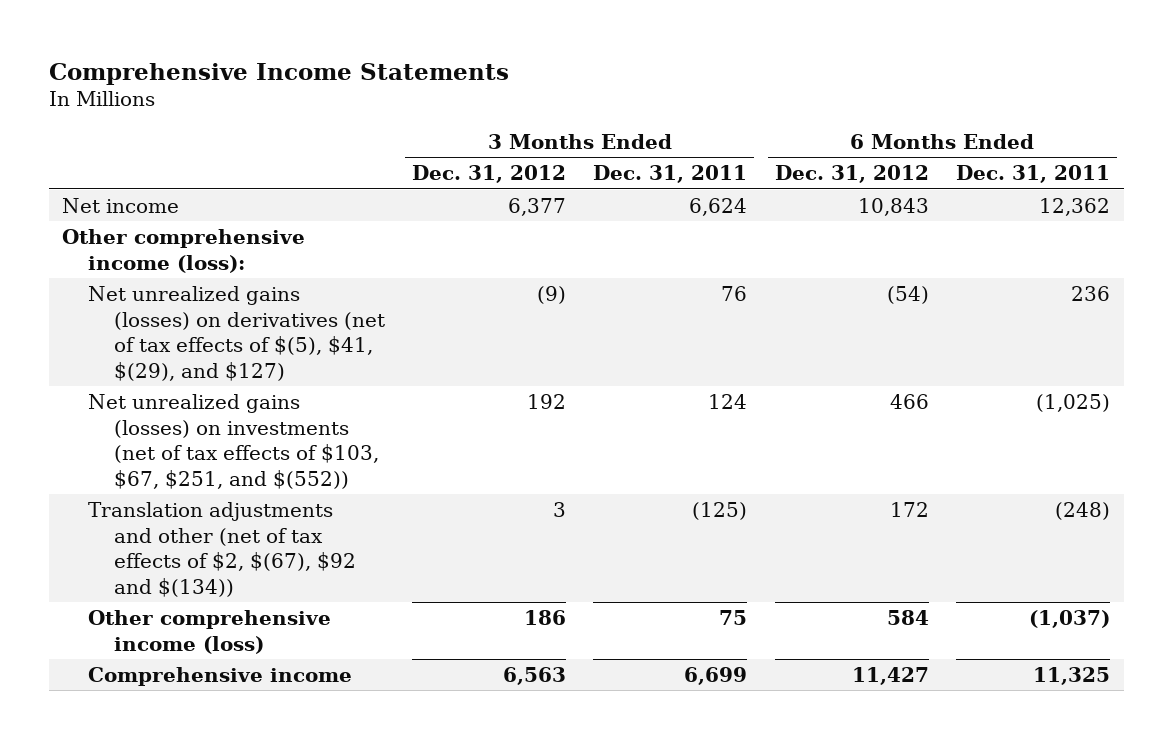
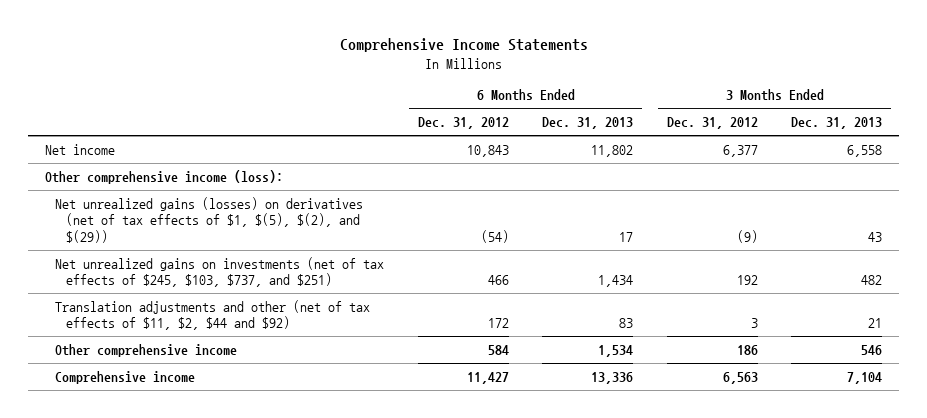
[593,165,748,184] Dec. 31, 2011 -> none
[956,165,1111,184] Dec. 31, 2011 -> none
none -> [542,117,634,130] Dec. 31, 2013
none -> [791,117,883,130] Dec. 31, 2013
[87,285,385,382] Net unrealized gains (losses) on derivatives (net of tax effects of $(5), $41, $(29), and $127) -> [55,196,364,243] Net unrealized gains (losses) on derivatives (net of tax effects of $1, $(5), $(2), and $(29))
[87,393,379,490] Net unrealized gains (losses) on investments (net of tax effects of $103, $67, $251, and $(552)) -> [55,256,385,288] Net unrealized gains on investments (net of tax effects of $245, $103, $737, and $251)
[87,501,356,598] Translation adjustments and other (net of tax effects of $2, $(67), $92 and $(134)) -> [55,299,371,331] Translation adjustments and other (net of tax effects of $11, $2, $44 and $92)
[87,609,331,654] Other comprehensive income (loss) -> [55,343,238,357] Other comprehensive income

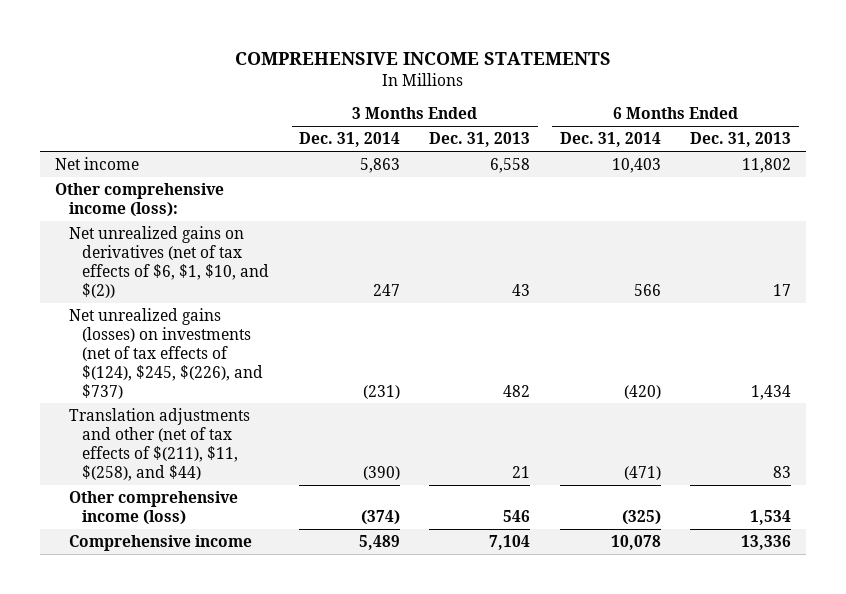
[339,38,588,53] Comprehensive Income Statements -> [235,51,612,65] COMPREHENSIVE INCOME STATEMENTS
[417,117,509,130] Dec. 31, 2012 -> none
[666,117,758,130] Dec. 31, 2012 -> none
none -> [298,132,400,148] Dec. 31, 2014
none -> [559,132,661,148] Dec. 31, 2014
[55,196,364,243] Net unrealized gains (losses) on derivatives (net of tax effects of $1, $(5), $(2), and $(29)) -> [68,226,270,298] Net unrealized gains on derivatives (net of tax effects of $6, $1, $10, and $(2))
[55,256,385,288] Net unrealized gains on investments (net of tax effects of $245, $103, $737, and $251) -> [68,308,264,399] Net unrealized gains (losses) on investments (net of tax effects of $(124), $245, $(226), and $737)
[55,299,371,331] Translation adjustments and other (net of tax effects of $11, $2, $44 and $92) -> [68,408,250,481] Translation adjustments and other (net of tax effects of $(211), $11, $(258), and $44)
[55,343,238,357] Other comprehensive income -> [68,491,238,525] Other comprehensive income (loss)

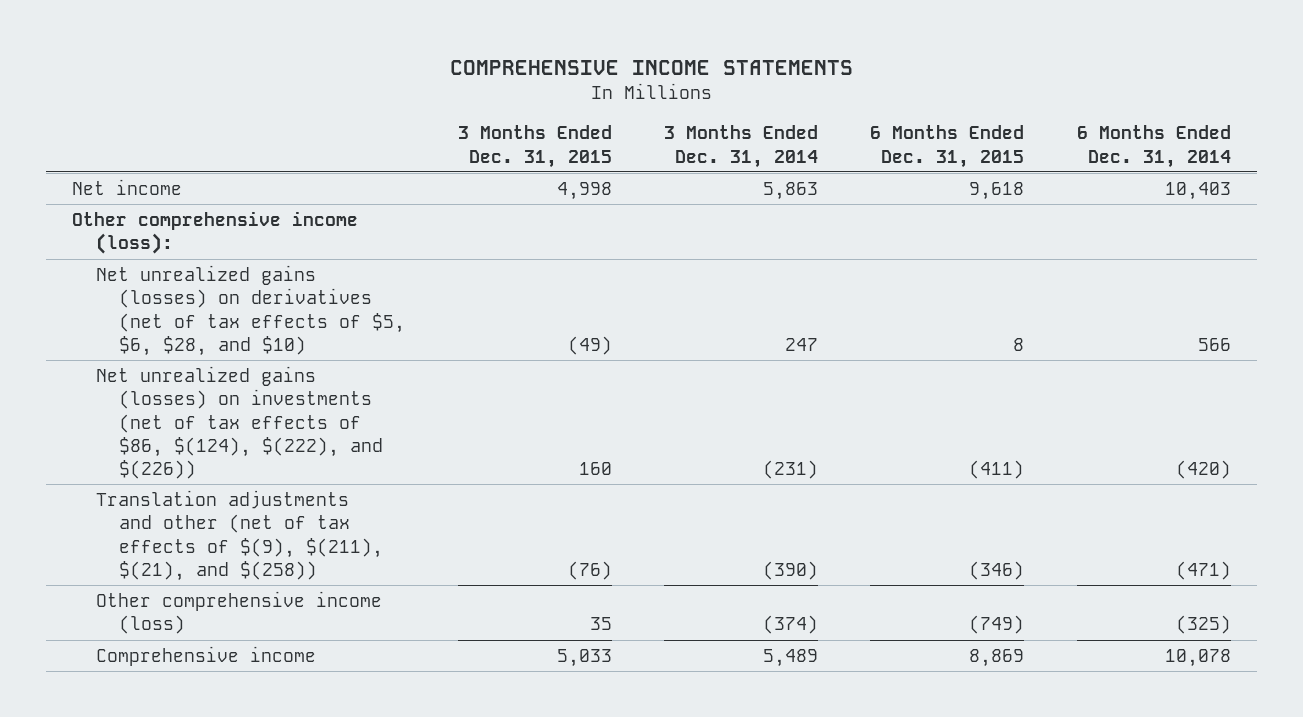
[429,132,531,148] Dec. 31, 2013 -> none
[690,132,792,148] Dec. 31, 2013 -> none
none -> [457,125,612,168] 3 Months Ended Dec. 31, 2015
none -> [870,125,1025,168] 6 Months Ended Dec. 31, 2015
[68,226,270,298] Net unrealized gains on derivatives (net of tax effects of $6, $1, $10, and $(2)) -> [95,264,406,356] Net unrealized gains (losses) on derivatives (net of tax effects of $5, $6, $28, and $10)
[68,308,264,399] Net unrealized gains (losses) on investments (net of tax effects of $(124), $245, $(226), and $737) -> [95,365,384,480] Net unrealized gains (losses) on investments (net of tax effects of $86, $(124), $(222), and $(226))
[68,408,250,481] Translation adjustments and other (net of tax effects of $(211), $11, $(258), and $44) -> [95,489,384,581] Translation adjustments and other (net of tax effects of $(9), $(211), $(21), and $(258))

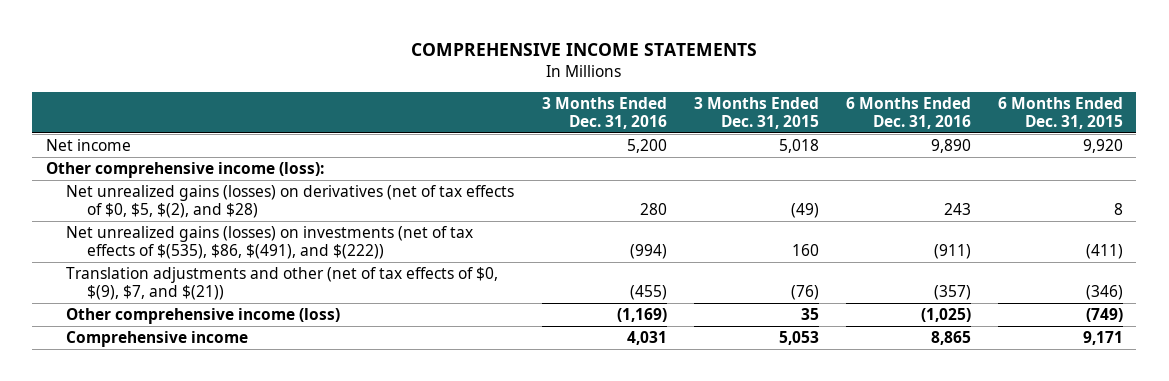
[663,125,818,168] 3 Months Ended Dec. 31, 2014 -> none
[1076,125,1231,168] 6 Months Ended Dec. 31, 2014 -> none
none -> [541,96,667,129] 3 Months Ended Dec. 31, 2016
none -> [845,96,971,129] 6 Months Ended Dec. 31, 2016
[556,181,612,200] 4,998 -> [778,138,819,153] 5,018
[969,181,1025,200] 9,618 -> [1082,138,1123,153] 9,920
[95,264,406,356] Net unrealized gains (losses) on derivatives (net of tax effects of $5, $6, $28, and $10) -> [66,184,515,218] Net unrealized gains (losses) on derivatives (net of tax effects of $0, $5, $(2), and $28)
[95,365,384,480] Net unrealized gains (losses) on investments (net of tax effects of $86, $(124), $(222), and $(226)) -> [66,225,474,259] Net unrealized gains (losses) on investments (net of tax effects of $(535), $86, $(491), and $(222))
[95,489,384,581] Translation adjustments and other (net of tax effects of $(9), $(211), $(21), and $(258)) -> [66,266,499,300] Translation adjustments and other (net of tax effects of $0, $(9), $7, and $(21))
[556,648,612,667] 5,033 -> [778,330,819,345] 5,053
[969,648,1025,667] 8,869 -> [1082,330,1123,345] 9,171

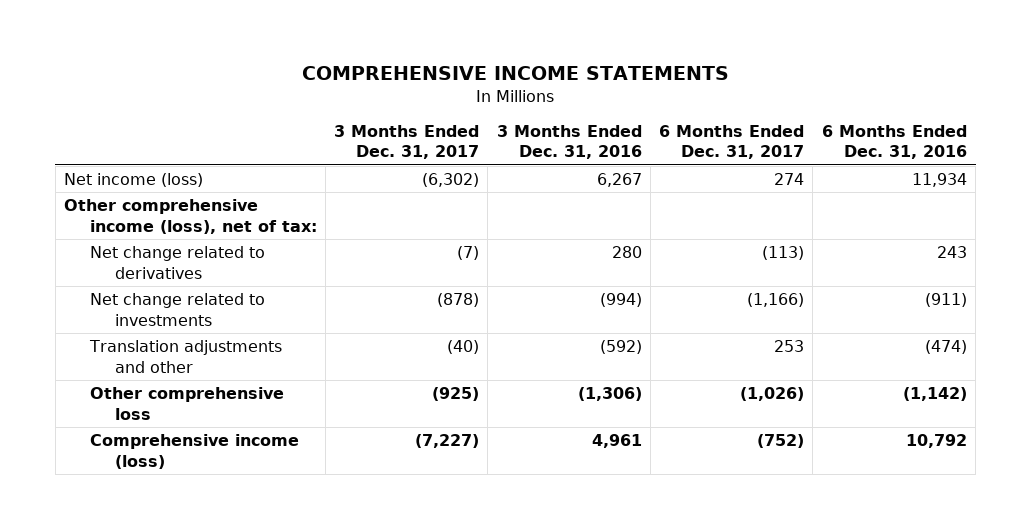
[693,96,819,129] 3 Months Ended Dec. 31, 2015 -> none
[997,96,1123,129] 6 Months Ended Dec. 31, 2015 -> none
none -> [334,124,480,160] 3 Months Ended Dec. 31, 2017
none -> [659,124,805,160] 6 Months Ended Dec. 31, 2017
[46,138,132,151] Net income -> [64,173,204,188] Net income (loss)
[626,138,667,153] 5,200 -> [596,173,642,188] 6,267
[930,138,971,153] 9,890 -> [911,173,967,188] 11,934
[46,161,325,178] Other comprehensive income (loss): -> [64,199,317,234] Other comprehensive income (loss), net of tax:
[66,184,515,218] Net unrealized gains (losses) on derivatives (net of tax effects of $0, $5, $(2), and $28) -> [89,246,265,279] Net change related to derivatives
[66,225,474,259] Net unrealized gains (losses) on investments (net of tax effects of $(535), $86, $(491), and $(222)) -> [89,293,265,326] Net change related to investments
[66,266,499,300] Translation adjustments and other (net of tax effects of $0, $(9), $7, and $(21)) -> [88,340,282,373] Translation adjustments and other
[629,284,667,300] (455) -> [599,340,642,355] (592)
[933,284,971,300] (357) -> [924,340,967,355] (474)
[66,307,341,324] Other comprehensive income (loss) -> [89,387,284,420] Other comprehensive loss
[616,307,667,322] (1,169) -> [577,387,642,402] (1,306)
[920,307,971,322] (1,025) -> [902,387,967,402] (1,142)
[66,330,249,347] Comprehensive income -> [89,434,299,469] Comprehensive income (loss)
[626,330,667,345] 4,031 -> [591,434,642,449] 4,961
[930,330,971,345] 8,865 -> [905,434,967,449] 10,792

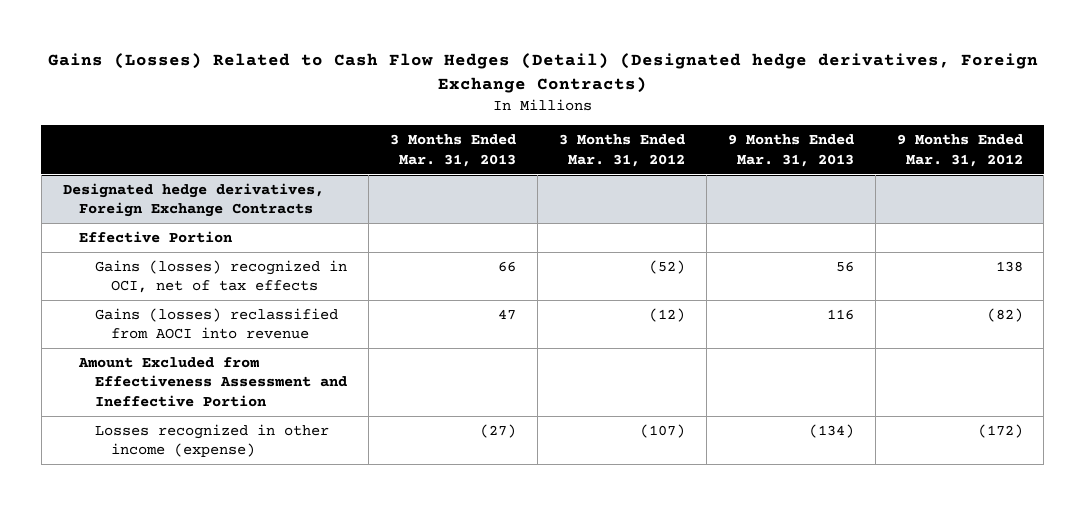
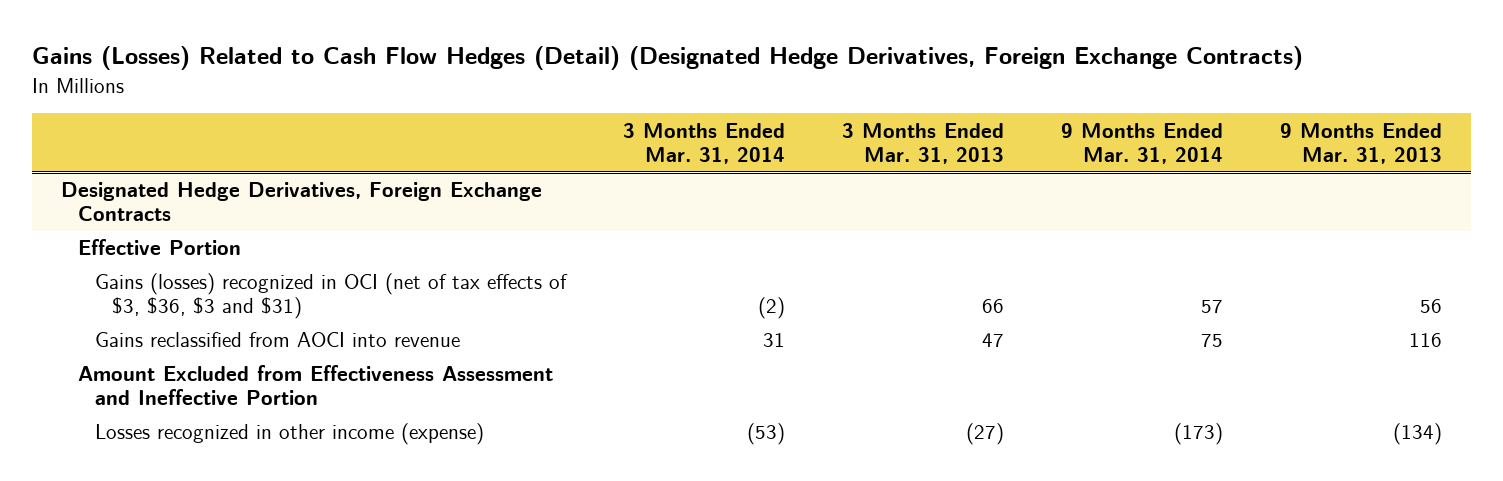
[47,53,1038,94] Gains (Losses) Related to Cash Flow Hedges (Detail) (Designated hedge derivatives, Foreign Exchange Contracts) -> [32,46,1304,71] Gains (Losses) Related to Cash Flow Hedges (Detail) (Designated Hedge Derivatives, Foreign Exchange Contracts)
[558,134,685,167] 3 Months Ended Mar. 31, 2012 -> none
[896,134,1023,167] 9 Months Ended Mar. 31, 2012 -> none
none -> [623,122,786,164] 3 Months Ended Mar. 31, 2014
none -> [1061,122,1224,164] 9 Months Ended Mar. 31, 2014
[62,182,324,218] Designated hedge derivatives, Foreign Exchange Contracts -> [60,182,542,222] Designated Hedge Derivatives, Foreign Exchange Contracts
[95,259,348,294] Gains (losses) recognized in OCI, net of tax effects -> [94,273,568,320] Gains (losses) recognized in OCI (net of tax effects of $3, $36, $3 and $31)
[95,307,339,340] Gains (losses) reclassified from AOCI into revenue -> [94,332,460,348] Gains reclassified from AOCI into revenue

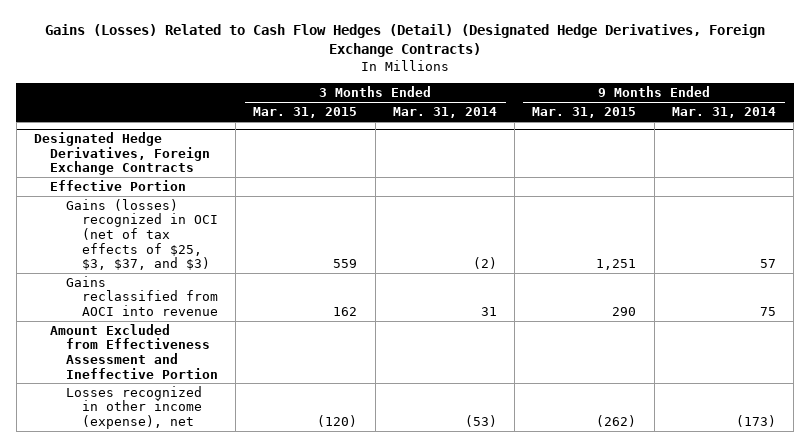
[842,122,1005,164] 3 Months Ended Mar. 31, 2013 -> none
[1280,122,1443,164] 9 Months Ended Mar. 31, 2013 -> none
none -> [253,107,358,119] Mar. 31, 2015
none -> [532,107,637,119] Mar. 31, 2015
[94,273,568,320] Gains (losses) recognized in OCI (net of tax effects of $3, $36, $3 and $31) -> [65,198,218,271] Gains (losses) recognized in OCI (net of tax effects of $25, $3, $37, and $3)
[94,423,484,446] Losses recognized in other income (expense) -> [65,385,202,429] Losses recognized in other income (expense), net

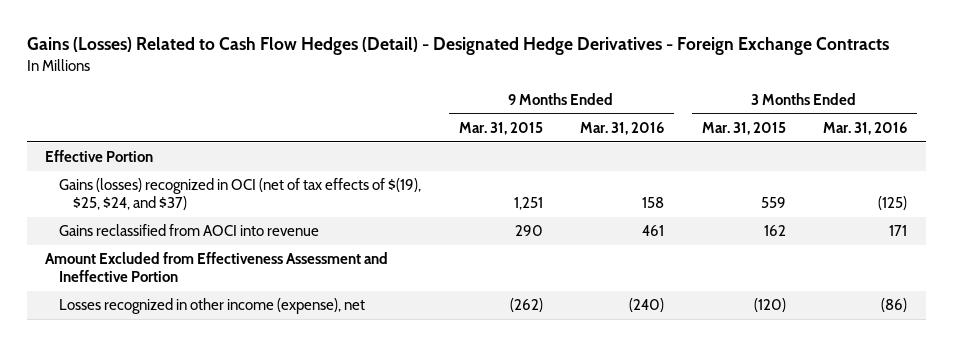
[44,24,765,58] Gains (Losses) Related to Cash Flow Hedges (Detail) (Designated Hedge Derivatives, Foreign Exchange Contracts) -> [26,37,889,56] Gains (Losses) Related to Cash Flow Hedges (Detail) - Designated Hedge Derivatives - Foreign Exchange Contracts
[392,107,497,119] Mar. 31, 2014 -> none
[671,107,776,119] Mar. 31, 2014 -> none
none -> [580,122,665,136] Mar. 31, 2016
none -> [823,122,908,136] Mar. 31, 2016
[33,132,210,176] Designated Hedge Derivatives, Foreign Exchange Contracts -> none
[65,198,218,271] Gains (losses) recognized in OCI (net of tax effects of $25, $3, $37, and $3) -> [59,178,422,210] Gains (losses) recognized in OCI (net of tax effects of $(19), $25, $24, and $37)

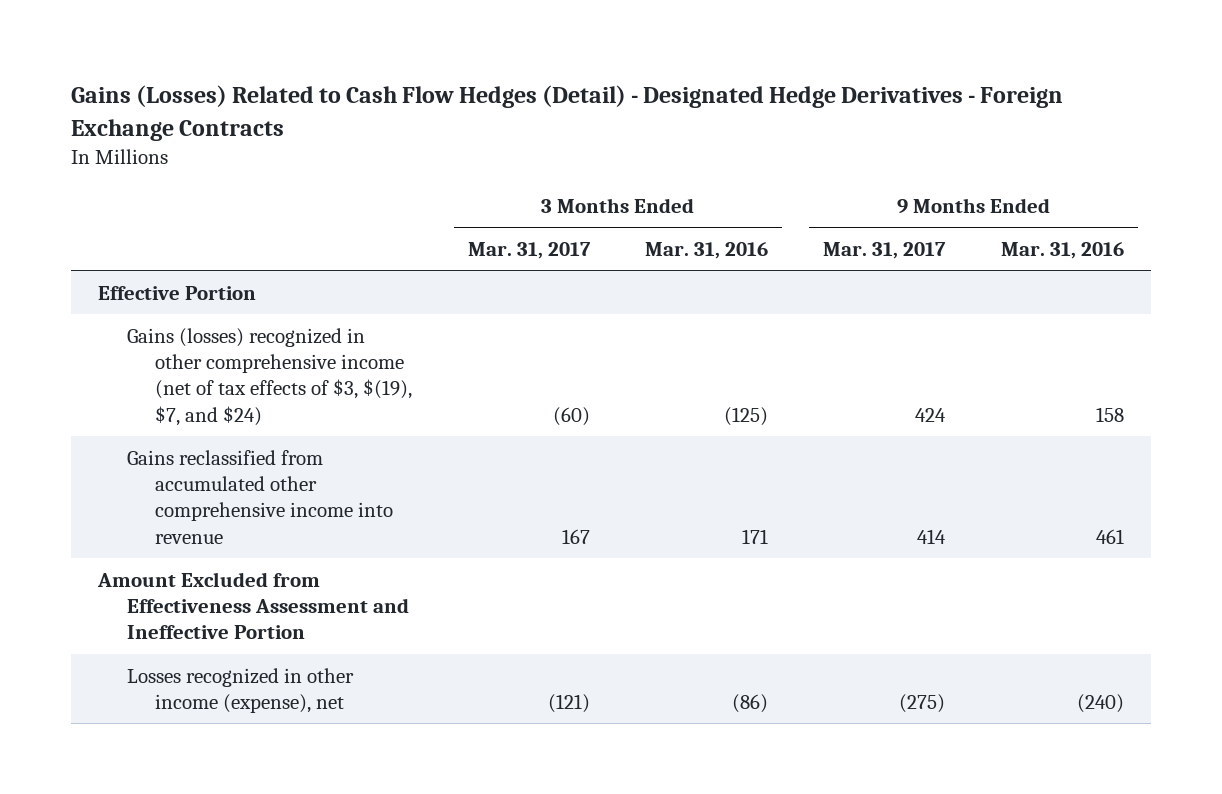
[458,122,543,136] Mar. 31, 2015 -> none
[701,122,786,136] Mar. 31, 2015 -> none
none -> [467,242,591,260] Mar. 31, 2017
none -> [823,242,947,260] Mar. 31, 2017
[59,178,422,210] Gains (losses) recognized in OCI (net of tax effects of $(19), $25, $24, and $37) -> [126,327,413,426] Gains (losses) recognized in other comprehensive income (net of tax effects of $3, $(19), $7, and $24)
[59,224,320,237] Gains reclassified from AOCI into revenue -> [126,449,394,544] Gains reclassified from accumulated other comprehensive income into revenue

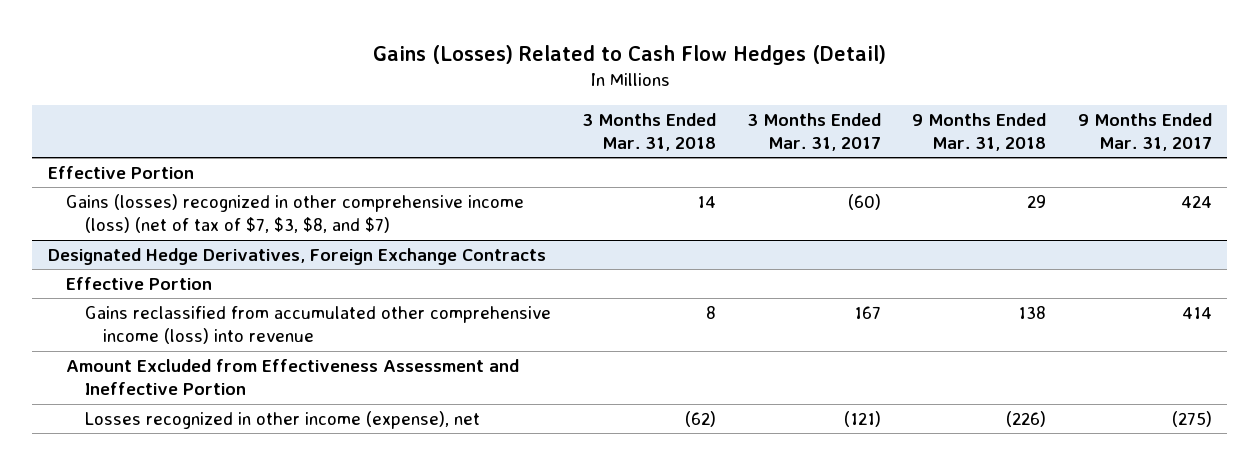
[70,85,1063,141] Gains (Losses) Related to Cash Flow Hedges (Detail) - Designated Hedge Derivatives - Foreign Exchange Contracts -> [372,45,886,66] Gains (Losses) Related to Cash Flow Hedges (Detail)
[644,242,768,260] Mar. 31, 2016 -> none
[1000,242,1124,260] Mar. 31, 2016 -> none
none -> [581,112,716,151] 3 Months Ended Mar. 31, 2018
none -> [912,112,1047,151] 9 Months Ended Mar. 31, 2018
[126,327,413,426] Gains (losses) recognized in other comprehensive income (net of tax effects of $3, $(19), $7, and $24) -> [66,193,525,234] Gains (losses) recognized in other comprehensive income (loss) (net of tax of $7, $3, $8, and $7)
none -> [47,247,546,265] Designated Hedge Derivatives, Foreign Exchange Contracts
none -> [66,276,213,290] Effective Portion
[126,449,394,544] Gains reclassified from accumulated other comprehensive income into revenue -> [84,305,551,345] Gains reclassified from accumulated other comprehensive income (loss) into revenue

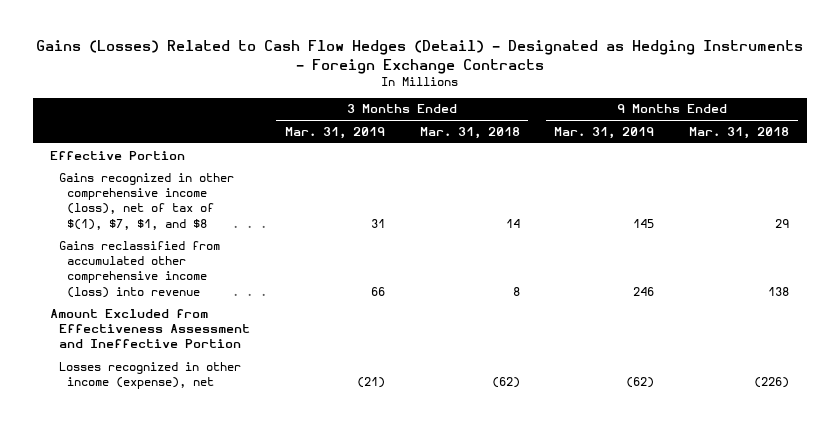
[372,45,886,66] Gains (Losses) Related to Cash Flow Hedges (Detail) -> [35,40,803,74] Gains (Losses) Related to Cash Flow Hedges (Detail) - Designated as Hedging Instruments - Foreign Exchange Contracts
[747,112,882,151] 3 Months Ended Mar. 31, 2017 -> none
[1077,112,1212,151] 9 Months Ended Mar. 31, 2017 -> none
none -> [284,126,385,139] Mar. 31, 2019
none -> [554,126,655,139] Mar. 31, 2019
[47,247,546,265] Designated Hedge Derivatives, Foreign Exchange Contracts -> none
[66,276,213,290] Effective Portion -> none
[66,193,525,234] Gains (losses) recognized in other comprehensive income (loss) (net of tax of $7, $3, $8, and $7) -> [58,172,234,230] Gains recognized in other comprehensive income (loss), net of tax of $(1), $7, $1, and $8

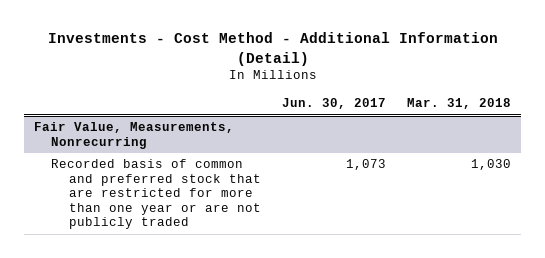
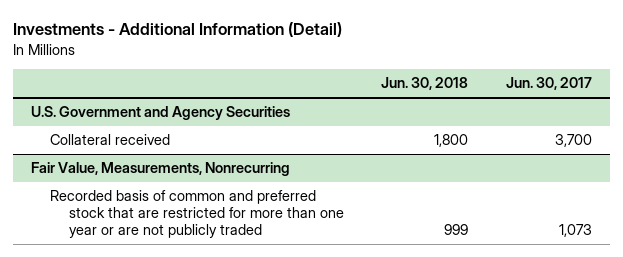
[47,32,498,66] Investments - Cost Method - Additional Information (Detail) -> [12,22,342,38] Investments - Additional Information (Detail)
[406,98,511,110] Mar. 31, 2018 -> none
none -> [381,77,469,91] Jun. 30, 2018
none -> [31,106,291,121] U.S. Government and Agency Securities
none -> [50,134,171,146] Collateral received

